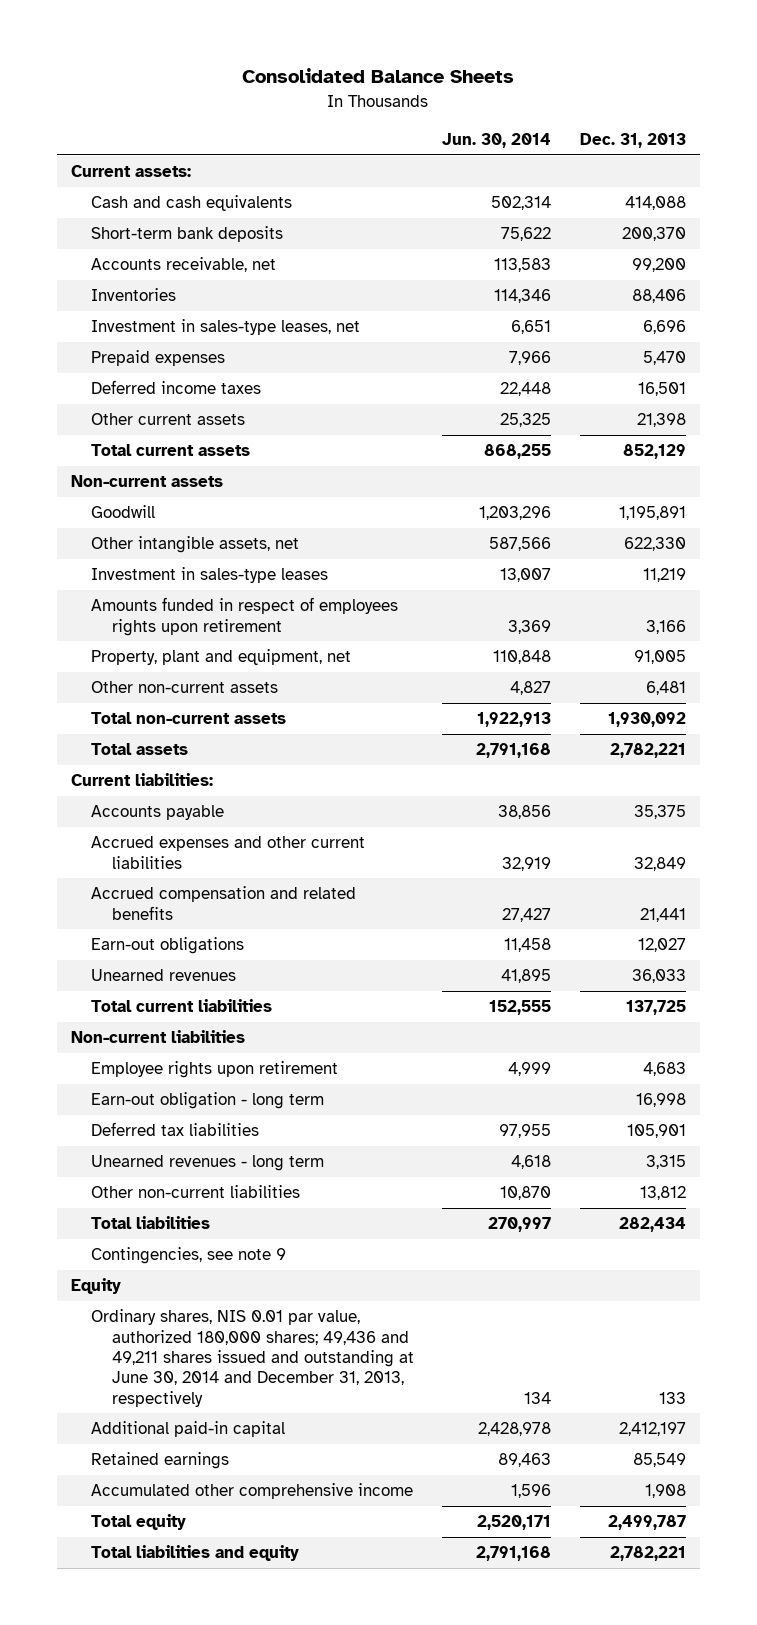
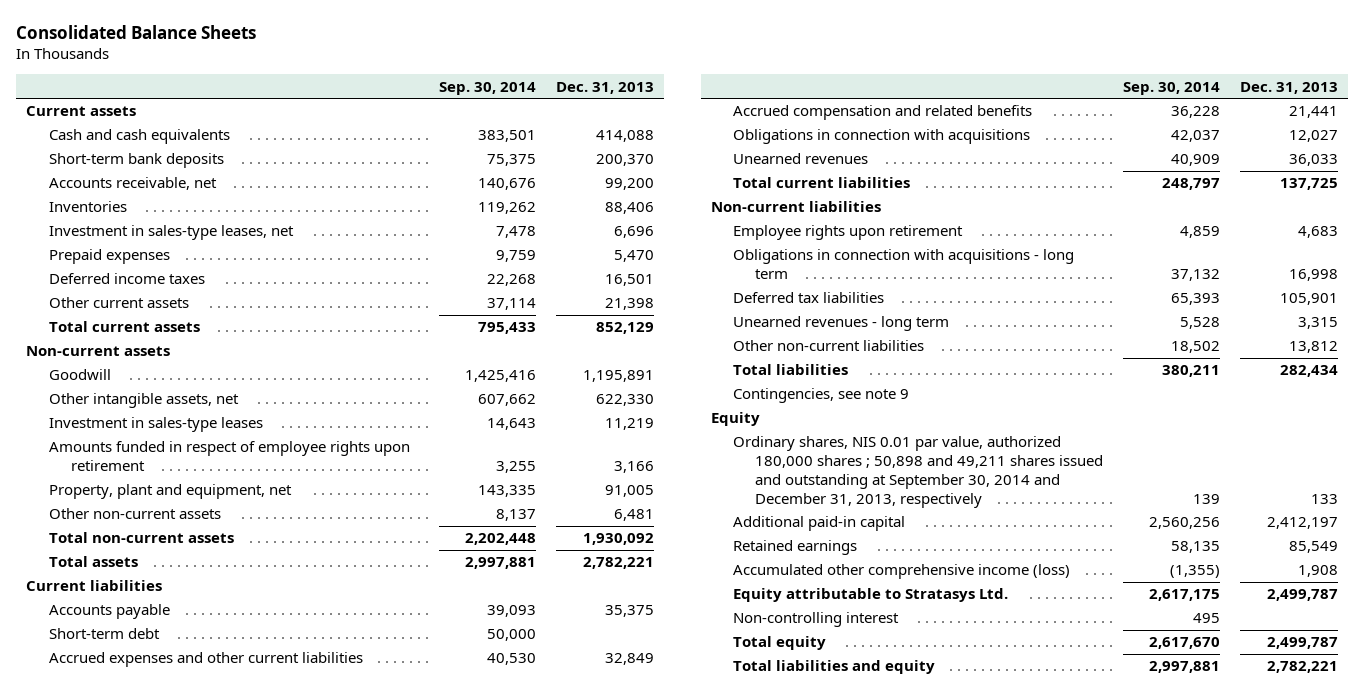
[442,133,552,149] Jun. 30, 2014 -> none
none -> [438,81,536,95] Sep. 30, 2014
[70,165,191,178] Current assets: -> [26,106,137,117] Current assets
[91,597,399,636] Amounts funded in respect of employees rights upon retirement -> [48,441,410,472] Amounts funded in respect of employee rights upon retirement
[70,773,213,787] Current liabilities: -> [26,580,163,592] Current liabilities
none -> [48,628,160,640] Short-term debt
[91,937,245,955] Earn-out obligations -> [732,129,1030,145] Obligations in connection with acquisitions
[91,1092,325,1110] Earn-out obligation - long term -> [732,249,1074,280] Obligations in connection with acquisitions - long term
[91,1309,414,1407] Ordinary shares, NIS 0.01 par value, authorized 180,000 shares; 49,436 and 49,211 shares issued and outstanding at June 30, 2014 and December 31, 2013, respectively -> [732,436,1104,508] Ordinary shares, NIS 0.01 par value, authorized 180,000 shares ; 50,898 and 49,211 shares issued and outstanding at September 30, 2014 and December 31, 2013, respectively
[91,1483,414,1500] Accumulated other comprehensive income -> [732,564,1070,580] Accumulated other comprehensive income (loss)
none -> [732,588,1008,603] Equity attributable to Stratasys Ltd.
none -> [732,612,899,628] Non-controlling interest

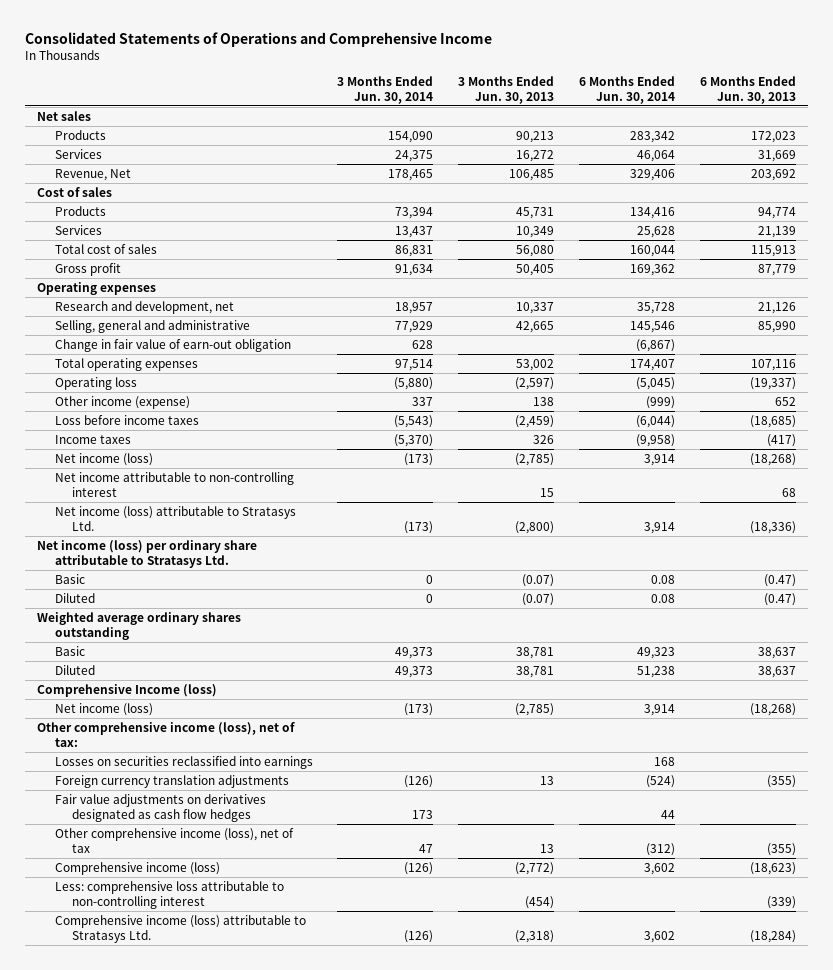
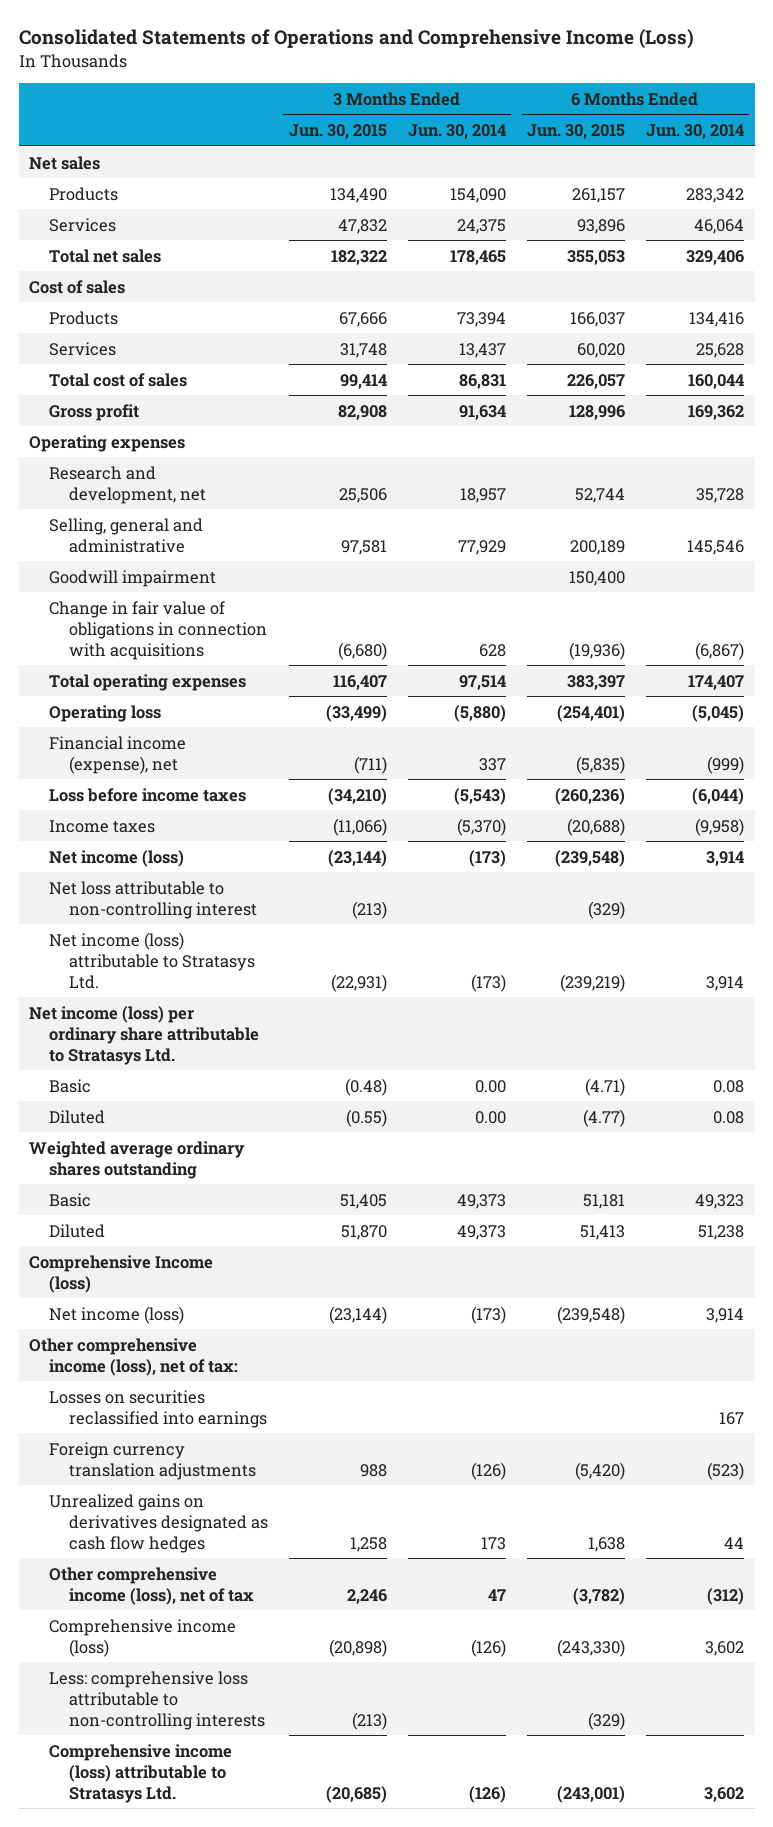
[24,31,492,47] Consolidated Statements of Operations and Comprehensive Income -> [18,29,694,50] Consolidated Statements of Operations and Comprehensive Income (Loss)
[458,75,555,104] 3 Months Ended Jun. 30, 2013 -> none
[699,75,796,104] 6 Months Ended Jun. 30, 2013 -> none
none -> [288,124,387,140] Jun. 30, 2015
none -> [526,124,625,140] Jun. 30, 2015
[54,168,131,181] Revenue, Net -> [48,248,161,263] Total net sales
none -> [48,569,216,587] Goodwill impairment
[54,338,291,352] Change in fair value of earn-out obligation -> [48,600,267,660] Change in fair value of obligations in connection with acquisitions
[54,395,190,409] Other income (expense) -> [48,735,186,774] Financial income (expense), net
[54,471,294,497] Net income attributable to non-controlling interest -> [48,880,257,919] Net loss attributable to non-controlling interest
[426,574,434,584] 0 -> [474,1079,506,1093] 0.00
[426,593,434,603] 0 -> [474,1110,506,1124] 0.00
[653,756,675,766] 168 -> [719,1411,745,1425] 167
[645,774,675,788] (524) -> [707,1461,745,1480] (523)
[54,793,266,822] Fair value adjustments on derivatives designated as cash flow hedges -> [48,1493,268,1553] Unrealized gains on derivatives designated as cash flow hedges
[54,880,284,909] Less: comprehensive loss attributable to non-controlling interest -> [48,1670,265,1730] Less: comprehensive loss attributable to non-controlling interests

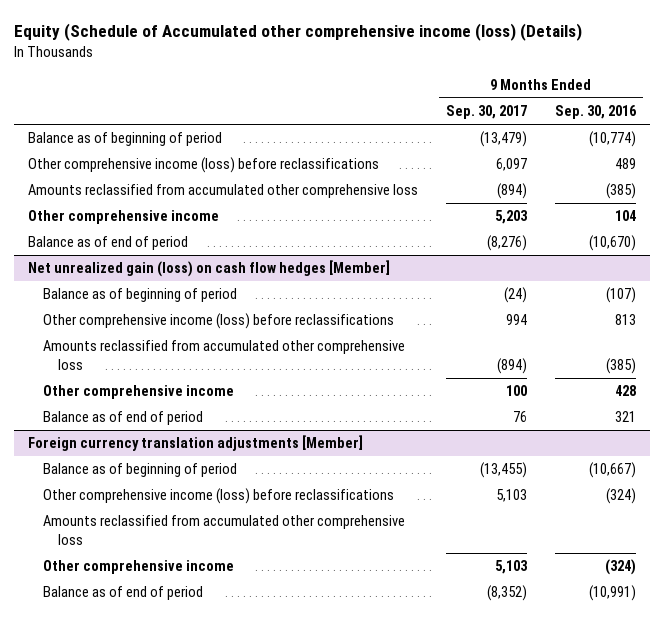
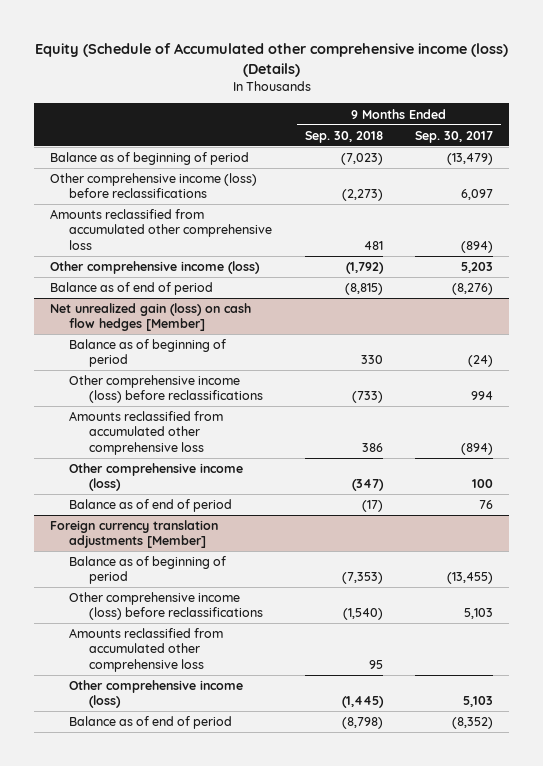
[554,105,637,120] Sep. 30, 2016 -> none
none -> [304,130,383,143] Sep. 30, 2018
[27,210,219,225] Other comprehensive income -> [50,261,261,275] Other comprehensive income (loss)
[43,385,235,400] Other comprehensive income -> [69,463,244,492] Other comprehensive income (loss)
[43,560,235,575] Other comprehensive income -> [69,680,244,709] Other comprehensive income (loss)

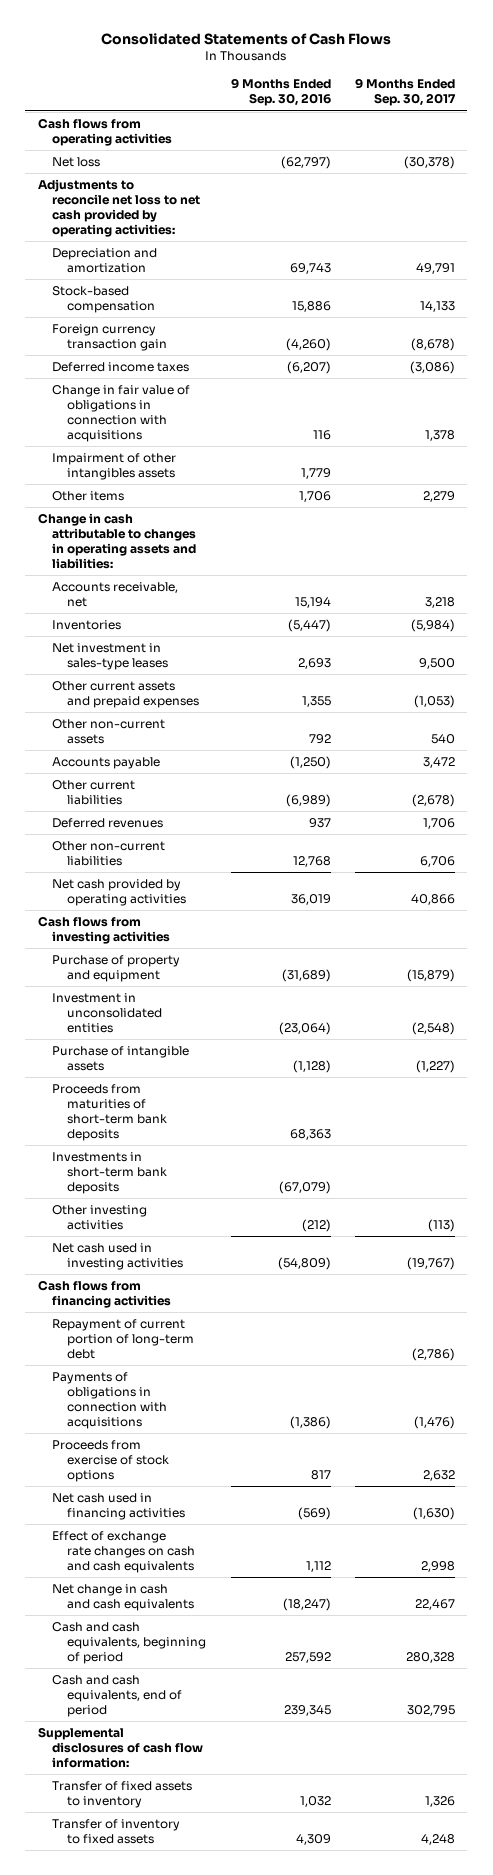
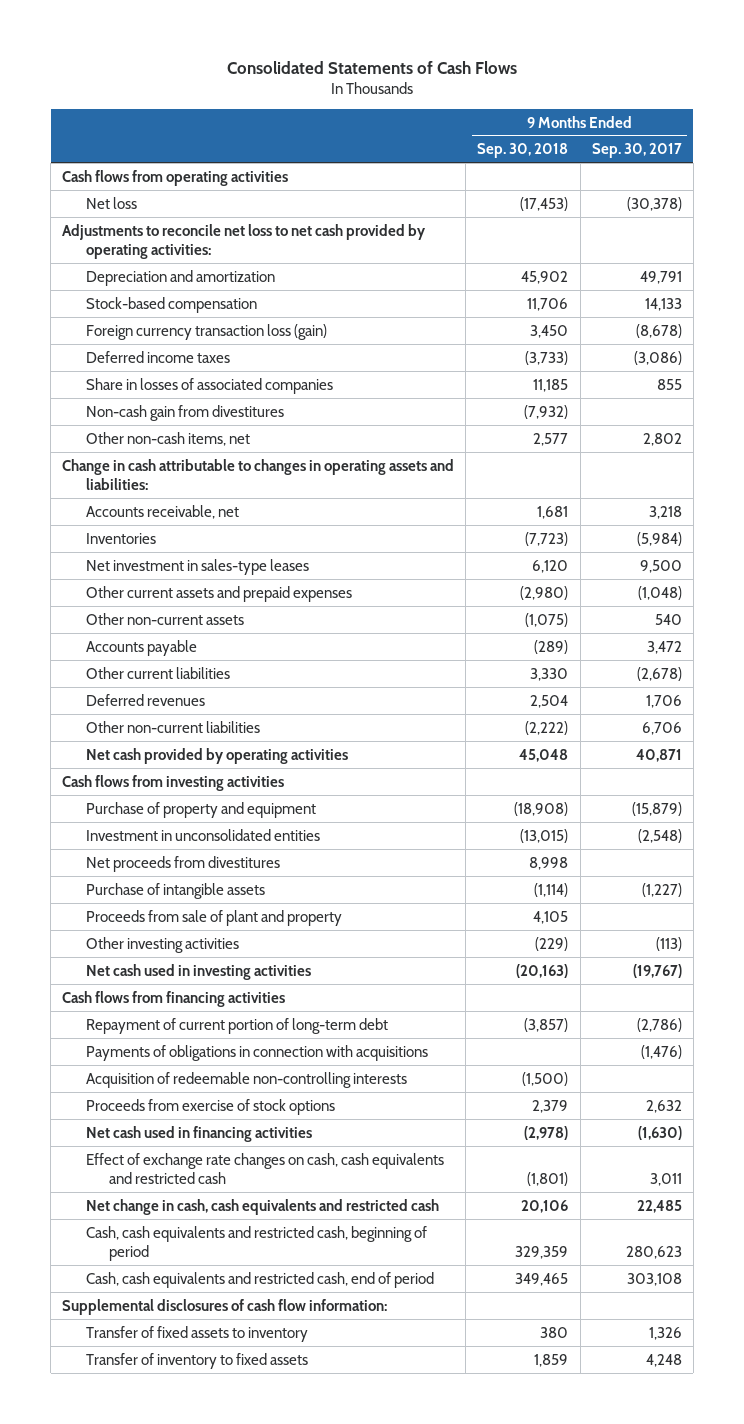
[230,78,331,107] 9 Months Ended Sep. 30, 2016 -> none
none -> [477,143,569,159] Sep. 30, 2018
[52,323,168,352] Foreign currency transaction gain -> [85,323,327,340] Foreign currency transaction loss (gain)
[52,384,191,443] Change in fair value of obligations in connection with acquisitions -> none
[52,452,177,481] Impairment of other intangibles assets -> none
none -> [85,377,333,394] Share in losses of associated companies
none -> [85,404,284,421] Non-cash gain from divestitures
[52,490,125,501] Other items -> [85,431,250,446] Other non-cash items, net
[423,490,456,502] 2,279 -> [642,432,682,446] 2,802
[414,695,456,709] (1,053) -> [637,585,682,600] (1,048)
[411,894,456,906] 40,866 -> [635,748,682,762] 40,871
none -> [85,855,280,872] Net proceeds from divestitures
[52,1083,168,1142] Proceeds from maturities of short-term bank deposits -> none
[52,1151,168,1195] Investments in short-term bank deposits -> none
none -> [85,909,342,926] Proceeds from sale of plant and property
none -> [85,1071,407,1088] Acquisition of redeemable non-controlling interests
[52,1530,196,1574] Effect of exchange rate changes on cash and cash equivalents -> [85,1152,444,1184] Effect of exchange rate changes on cash, cash equivalents and restricted cash
[421,1561,456,1573] 2,998 -> [649,1172,682,1186] 3,011
[52,1583,195,1612] Net change in cash and cash equivalents -> [85,1198,439,1215] Net change in cash, cash equivalents and restricted cash
[415,1599,456,1611] 22,467 -> [636,1199,682,1213] 22,485
[52,1621,207,1665] Cash and cash equivalents, beginning of period -> [85,1225,427,1261] Cash, cash equivalents and restricted cash, beginning of period
[406,1652,456,1664] 280,328 -> [625,1245,682,1259] 280,623
[52,1674,183,1718] Cash and cash equivalents, end of period -> [85,1271,434,1288] Cash, cash equivalents and restricted cash, end of period
[407,1705,456,1717] 302,795 -> [626,1272,682,1286] 303,108

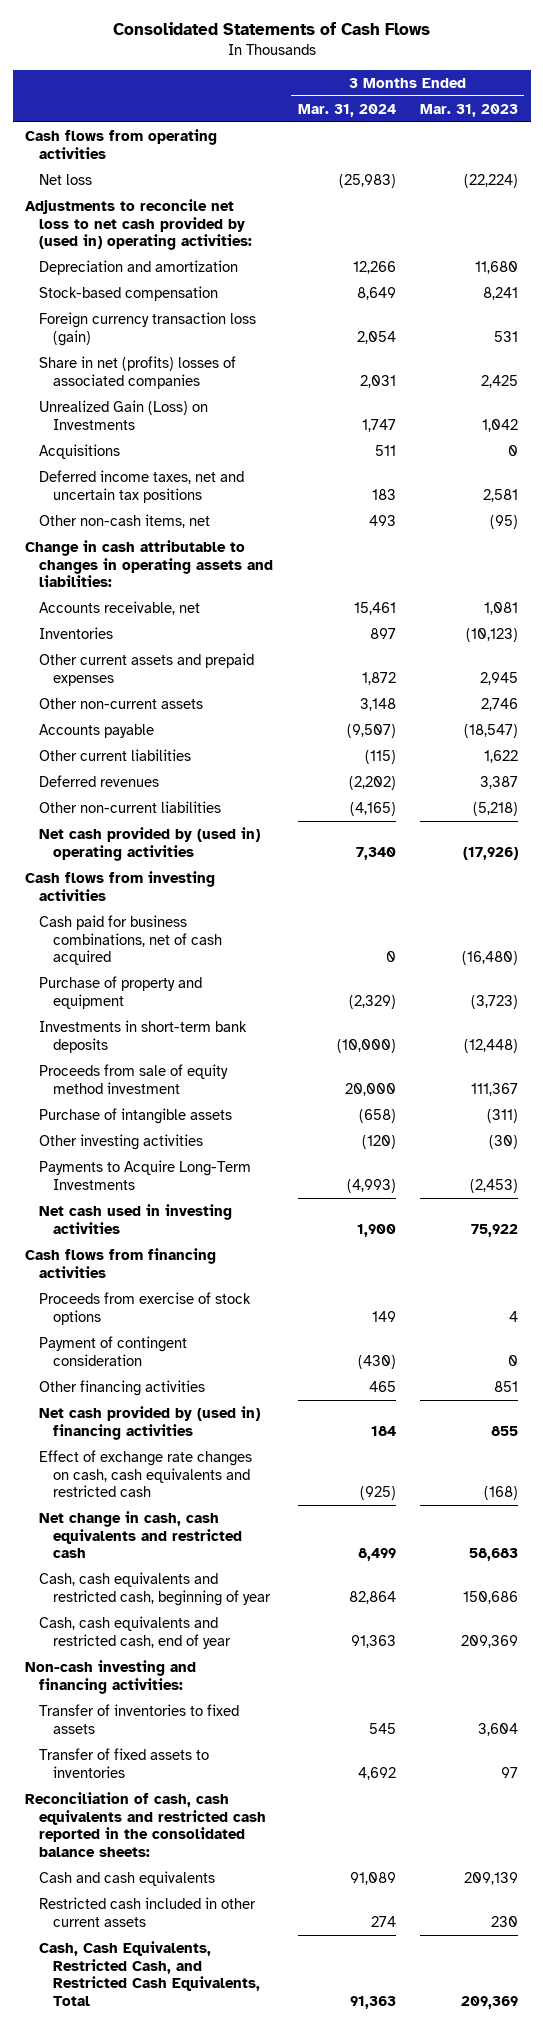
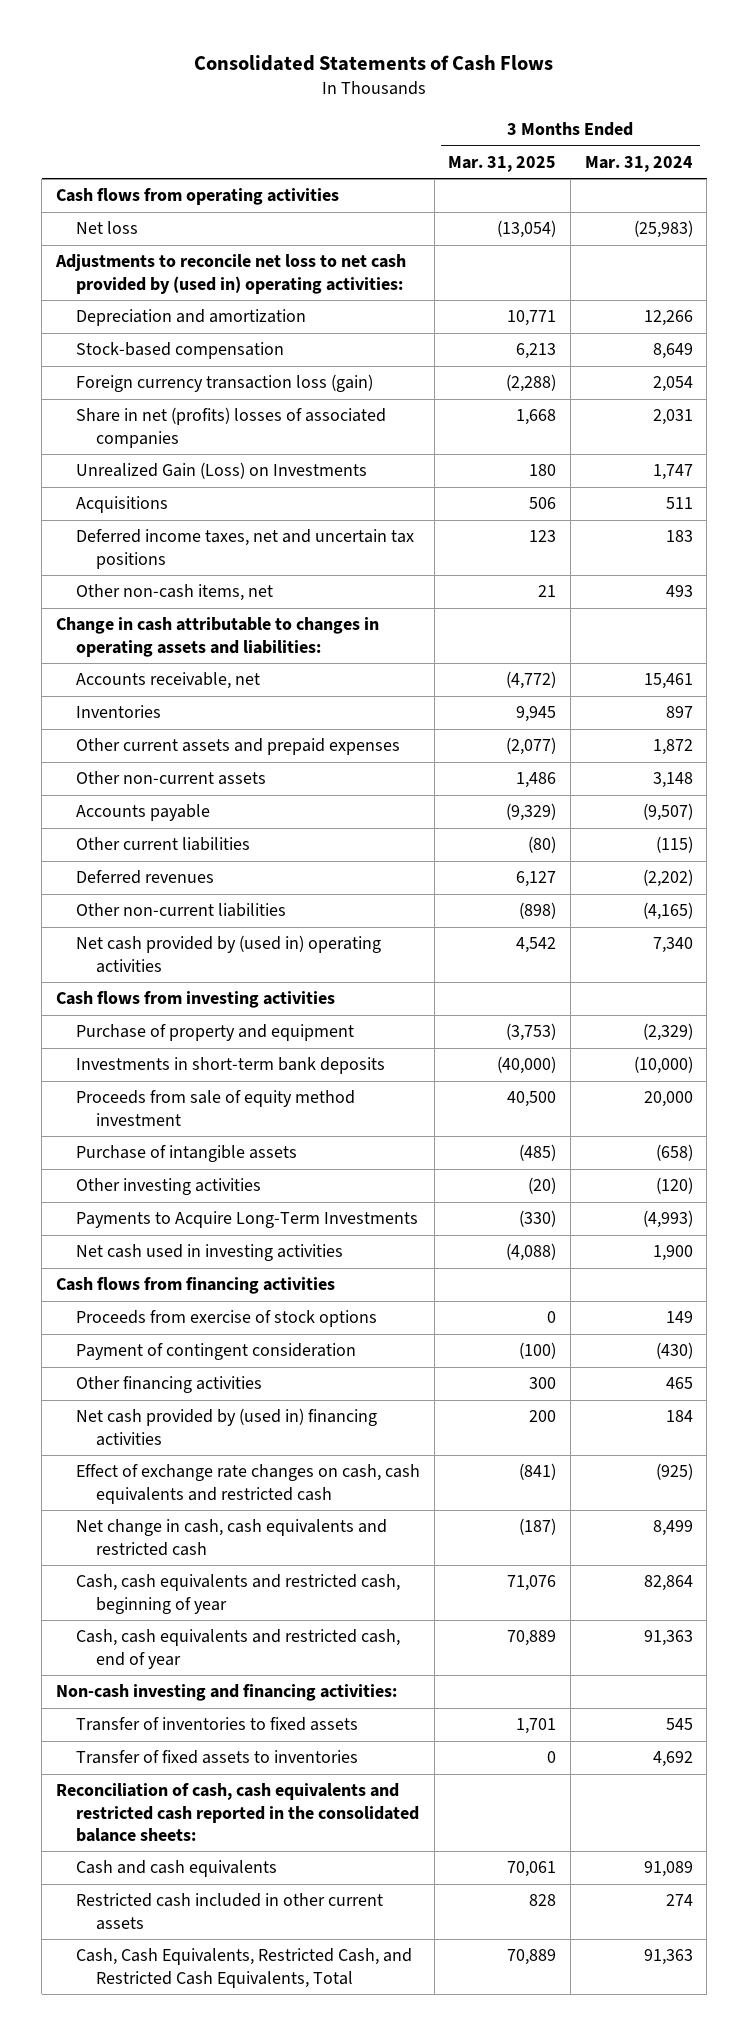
[420,103,519,117] Mar. 31, 2023 -> none
none -> [448,155,557,172] Mar. 31, 2025
[38,914,222,966] Cash paid for business combinations, net of cash acquired -> none

